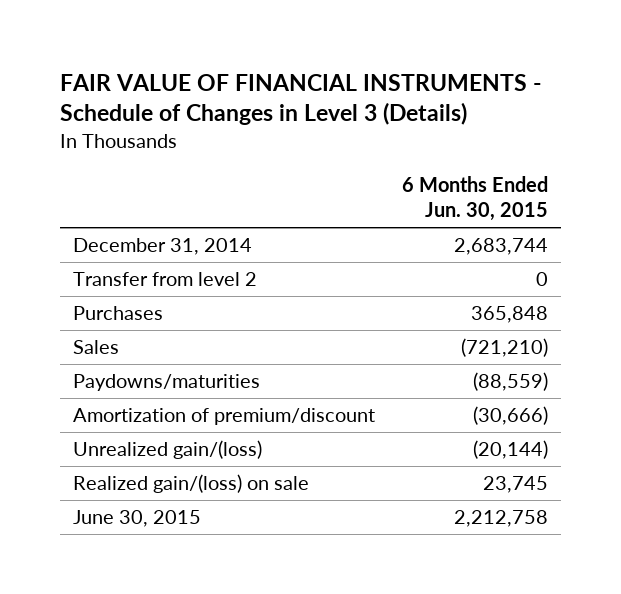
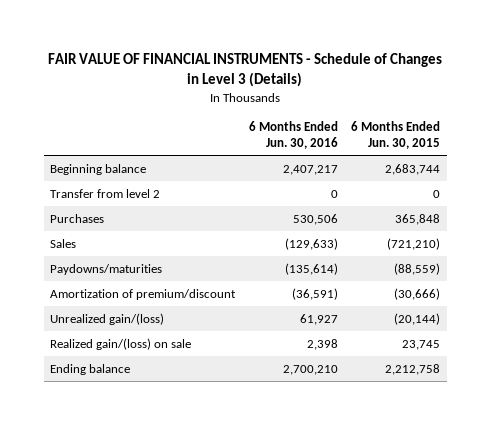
none -> [248,121,338,150] 6 Months Ended Jun. 30, 2016
[73,238,253,256] December 31, 2014 -> [50,163,147,175] Beginning balance
[73,510,202,528] June 30, 2015 -> [50,363,131,375] Ending balance

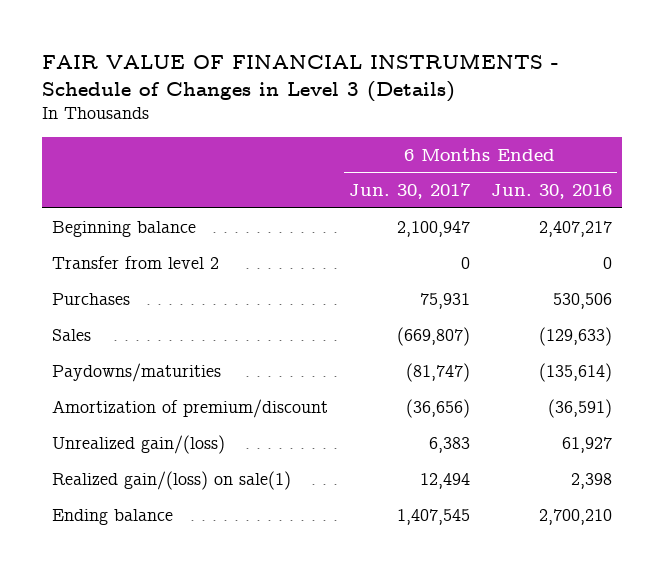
[351,121,441,150] 6 Months Ended Jun. 30, 2015 -> none
none -> [348,183,471,200] Jun. 30, 2017
[50,337,192,350] Realized gain/(loss) on sale -> [51,470,291,490] Realized gain/(loss) on sale(1)

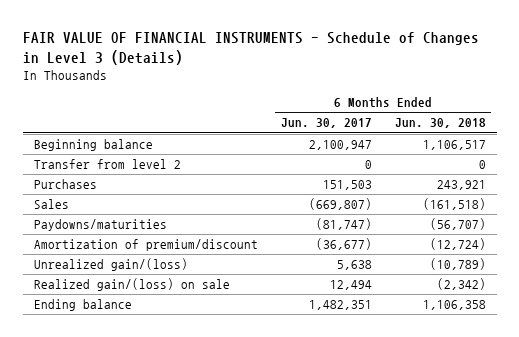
[490,184,612,200] Jun. 30, 2016 -> none
none -> [394,118,486,129] Jun. 30, 2018
[419,292,470,309] 75,931 -> [322,180,372,191] 151,503
[405,398,470,418] (36,656) -> [315,238,372,251] (36,677)
[428,436,470,453] 6,383 -> [336,260,372,271] 5,638
[51,470,291,490] Realized gain/(loss) on sale(1) -> [33,278,230,292] Realized gain/(loss) on sale
[396,508,470,525] 1,407,545 -> [308,300,372,311] 1,482,351

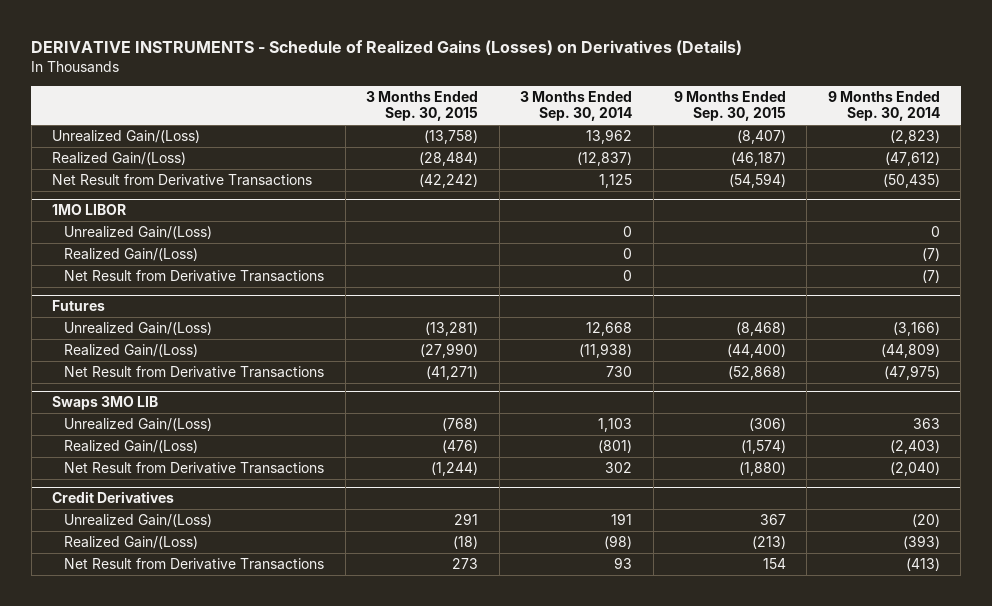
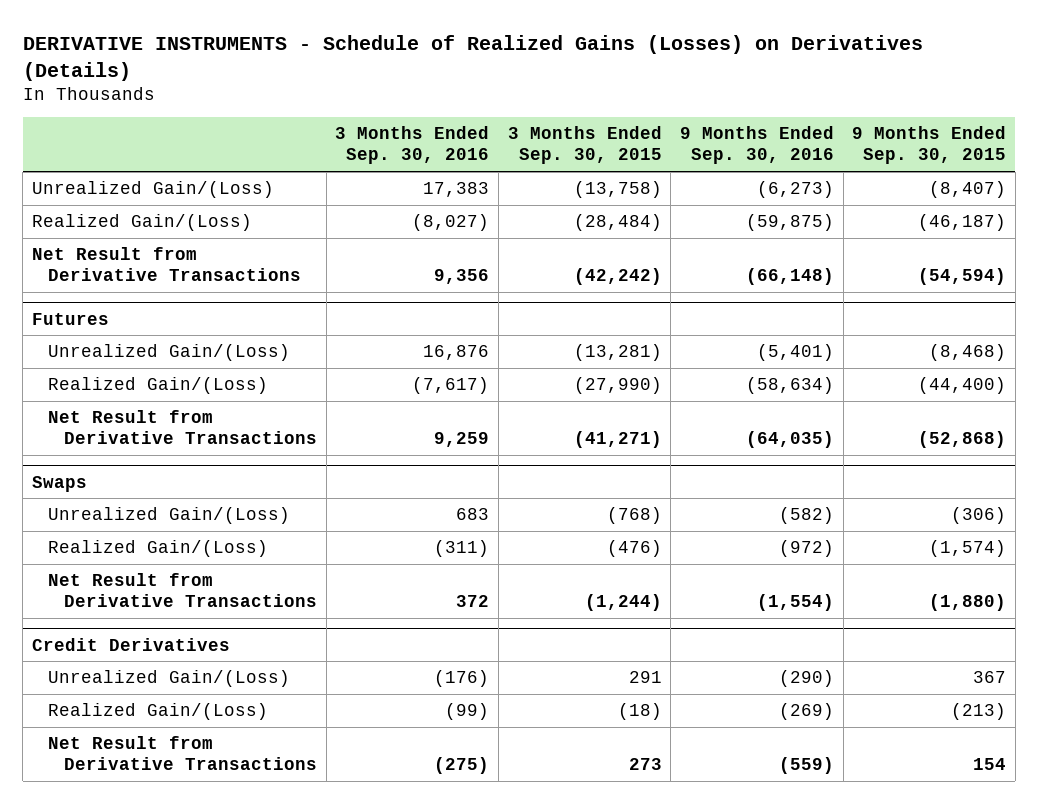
[520,90,633,122] 3 Months Ended Sep. 30, 2014 -> none
[827,90,940,122] 9 Months Ended Sep. 30, 2014 -> none
none -> [335,126,490,165] 3 Months Ended Sep. 30, 2016
none -> [679,126,834,165] 9 Months Ended Sep. 30, 2016
[51,204,126,216] 1MO LIBOR -> none
[64,226,213,240] Unrealized Gain/(Loss) -> none
[64,248,199,262] Realized Gain/(Loss) -> none
[64,270,325,283] Net Result from Derivative Transactions -> none
[51,396,158,411] Swaps 3MO LIB -> [31,475,87,492] Swaps

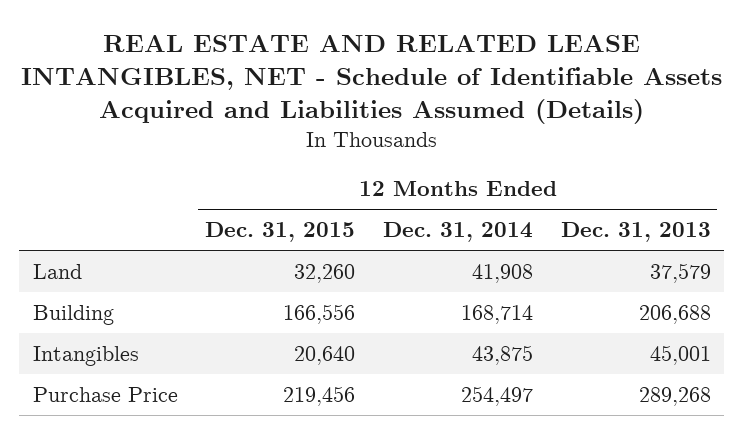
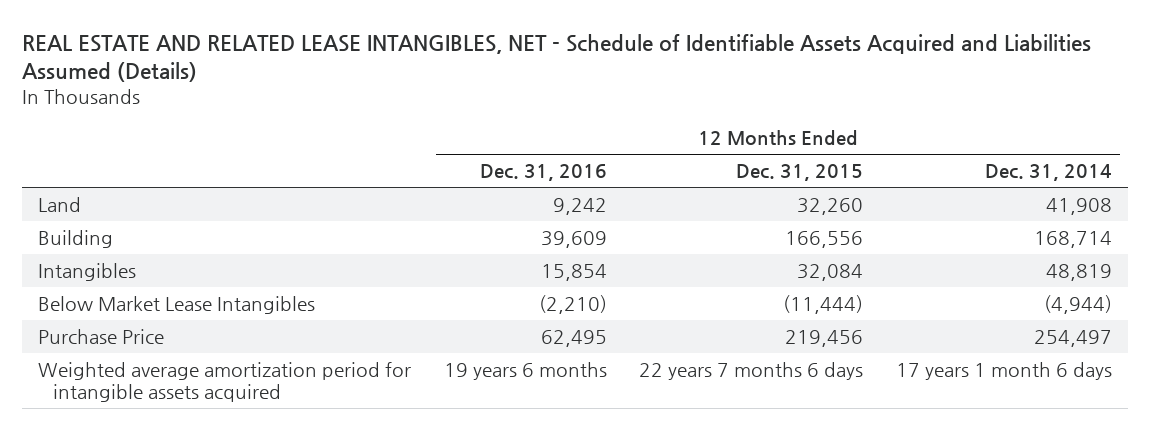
[560,222,711,243] Dec. 31, 2013 -> none
none -> [479,164,607,182] Dec. 31, 2016
[294,345,356,365] 20,640 -> [797,263,864,281] 32,084
[471,344,533,365] 43,875 -> [1046,263,1113,281] 48,819
none -> [37,295,315,314] Below Market Lease Intangibles
none -> [37,361,411,403] Weighted average amortization period for intangible assets acquired

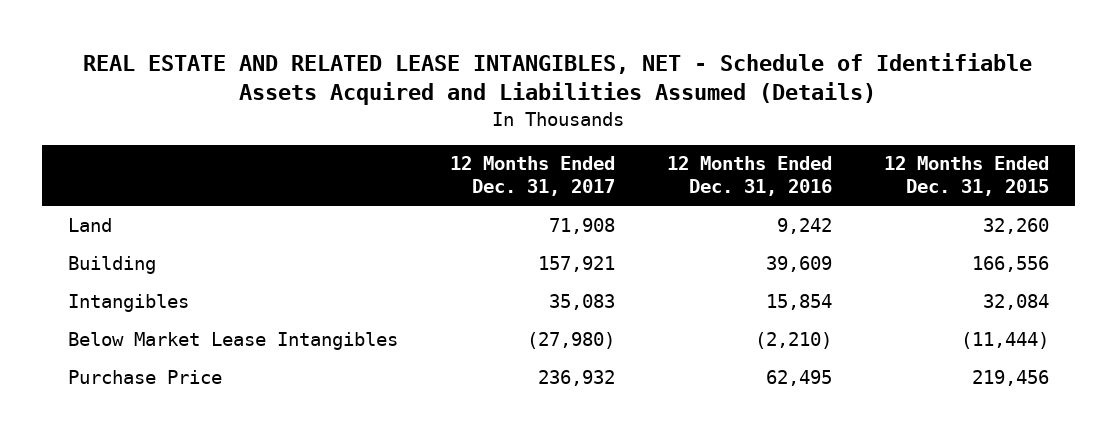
[985,164,1113,182] Dec. 31, 2014 -> none
none -> [449,156,615,197] 12 Months Ended Dec. 31, 2017
[37,361,411,403] Weighted average amortization period for intangible assets acquired -> none

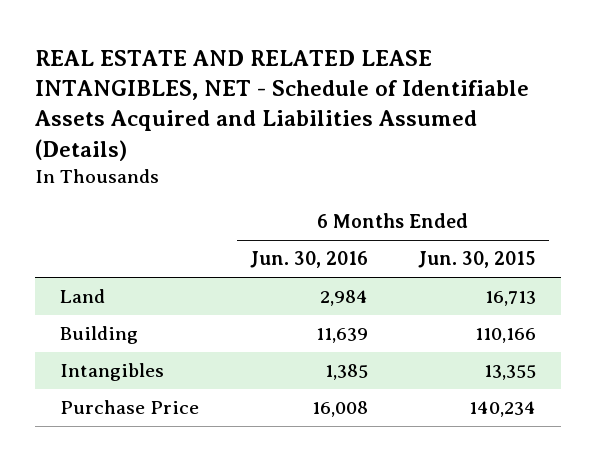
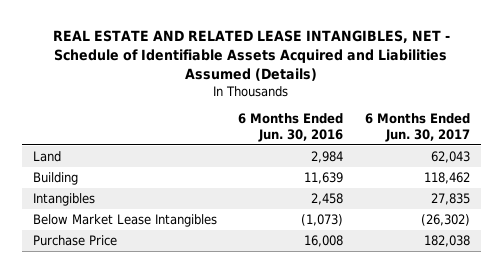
[417,251,536,269] Jun. 30, 2015 -> none
none -> [364,113,470,142] 6 Months Ended Jun. 30, 2017
[324,364,368,381] 1,385 -> [311,193,344,206] 2,458
none -> [32,214,217,228] Below Market Lease Intangibles

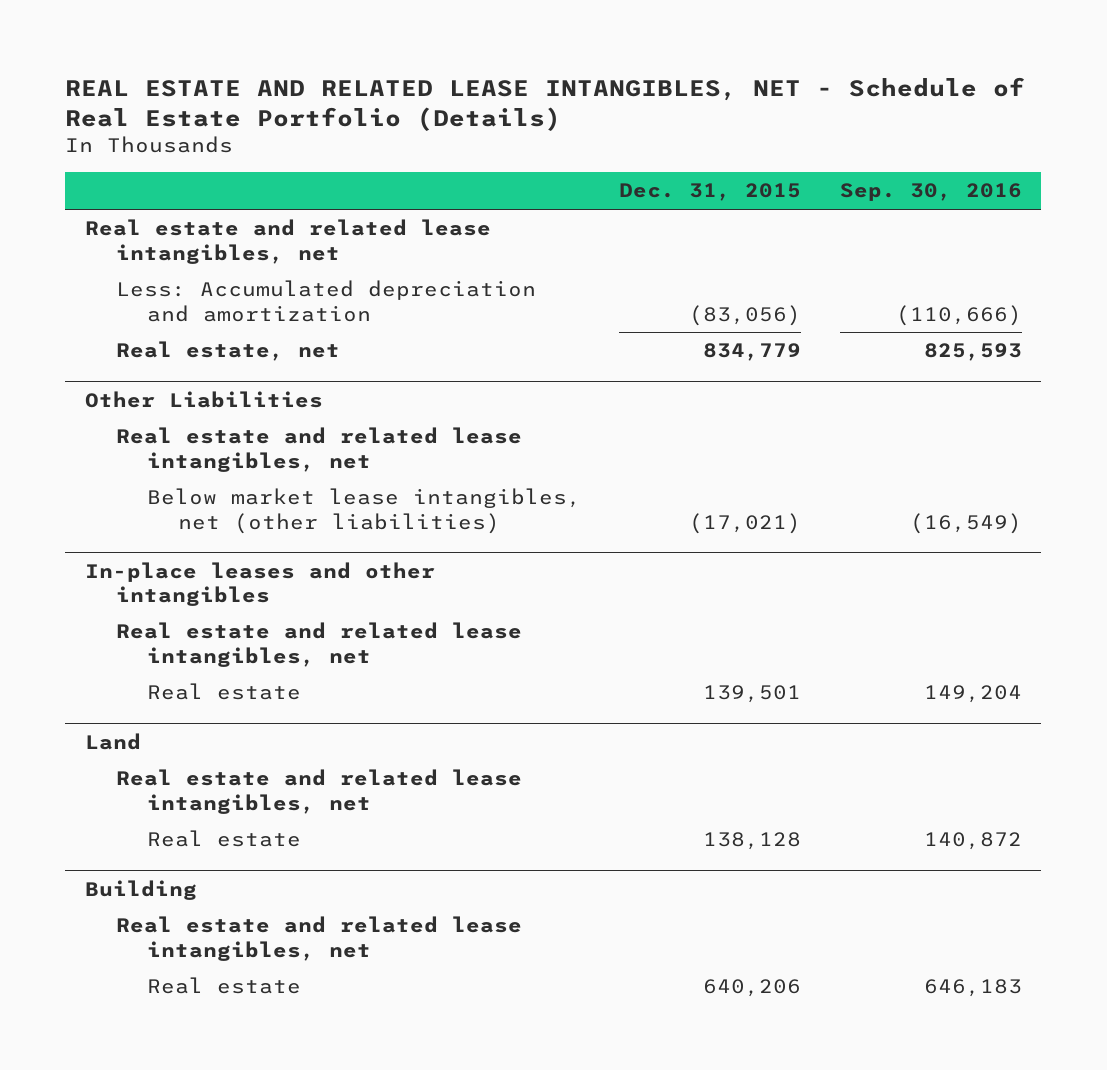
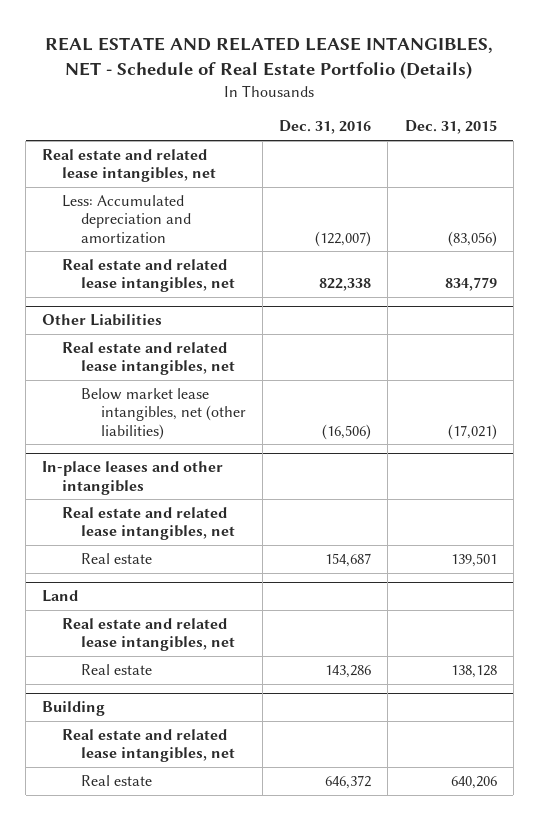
[839,183,1022,202] Sep. 30, 2016 -> none
none -> [279,120,372,135] Dec. 31, 2016
[115,341,340,362] Real estate, net -> [61,258,236,293] Real estate and related lease intangibles, net

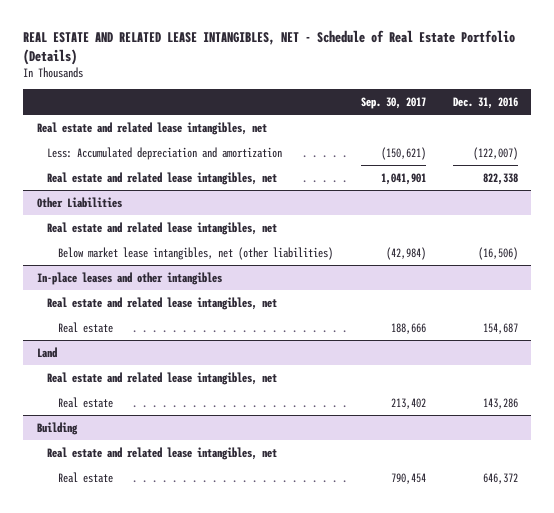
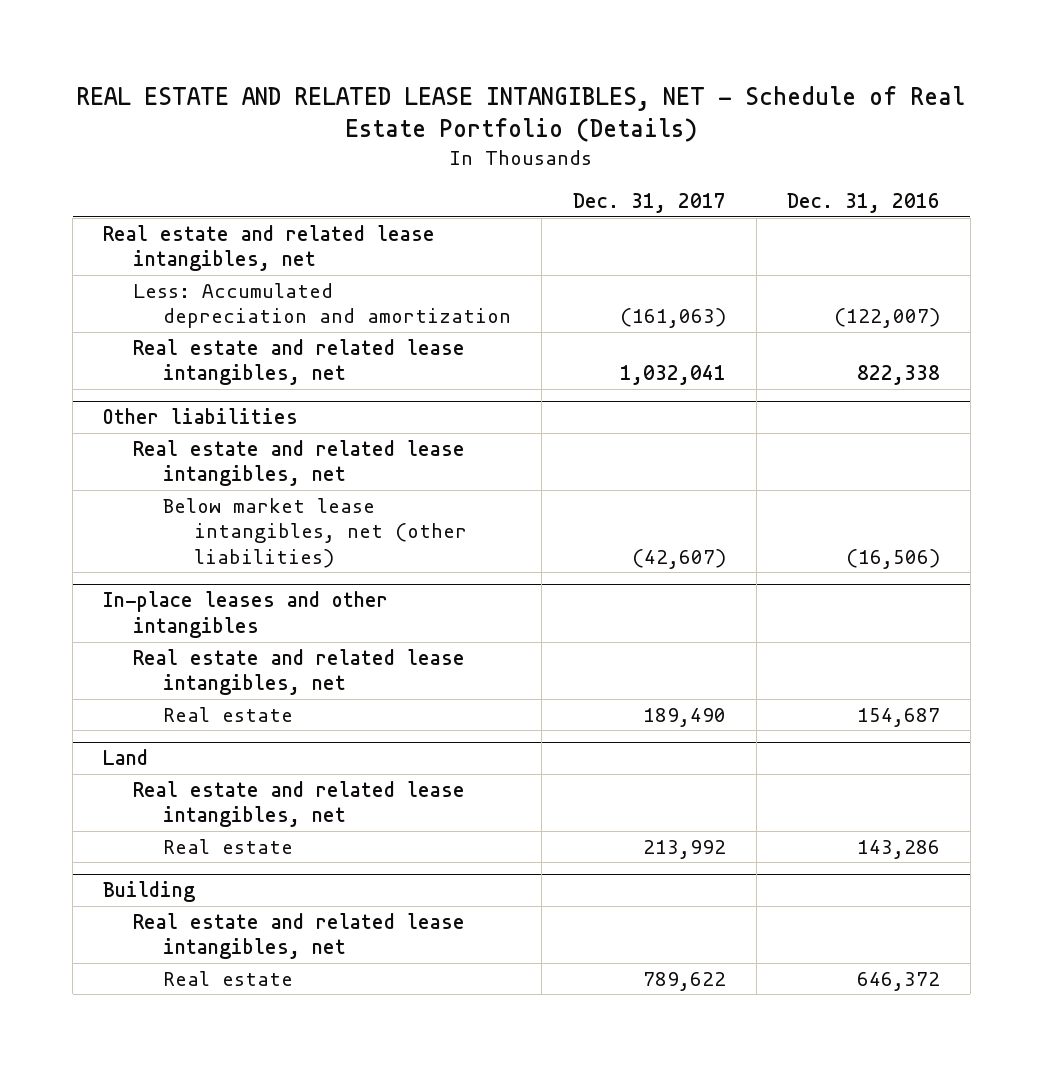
[360,96,426,109] Sep. 30, 2017 -> none
none -> [572,193,726,214] Dec. 31, 2017
[36,196,122,208] Other Liabilities -> [103,408,299,425] Other liabilities

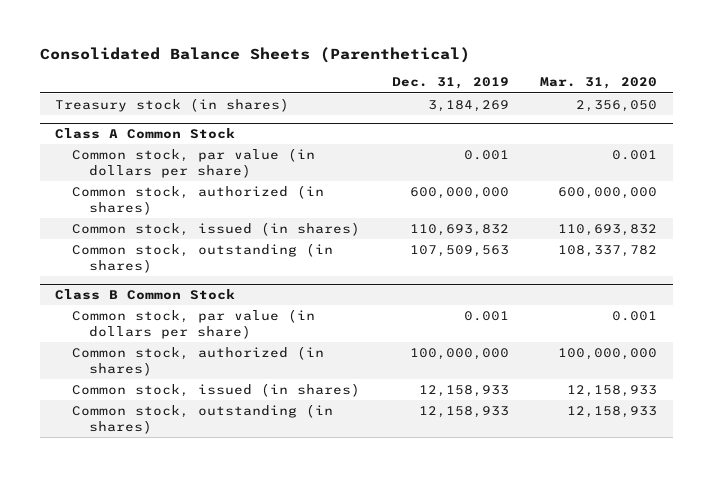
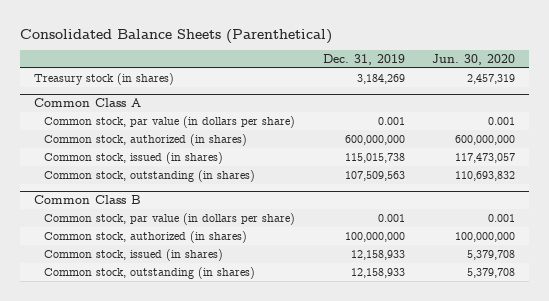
[540,77,658,90] Mar. 31, 2020 -> none
none -> [431,54,515,66] Jun. 30, 2020
[55,128,236,140] Class A Common Stock -> [34,98,142,108] Common Class A
[409,224,509,237] 110,693,832 -> [344,152,405,163] 115,015,738
[55,289,236,301] Class B Common Stock -> [34,195,142,205] Common Class B

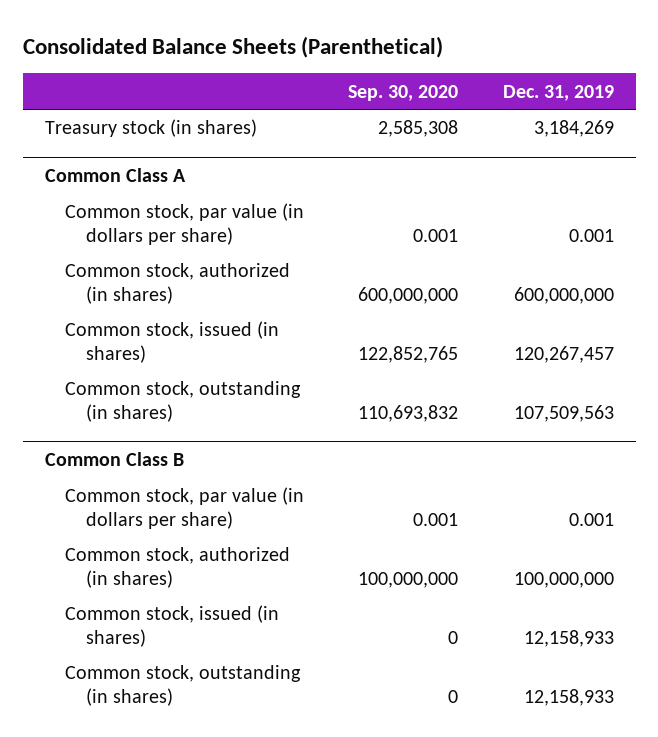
[431,54,515,66] Jun. 30, 2020 -> none
none -> [348,84,459,101] Sep. 30, 2020
[344,152,405,163] 115,015,738 -> [513,345,614,363] 120,267,457

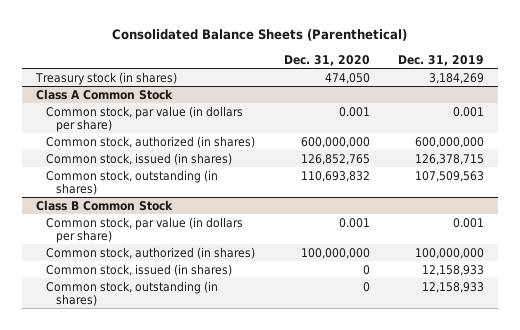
[348,84,459,101] Sep. 30, 2020 -> none
none -> [283,54,370,66] Dec. 31, 2020
[44,168,186,183] Common Class A -> [35,88,173,100] Class A Common Stock
[513,345,614,363] 120,267,457 -> [415,153,485,165] 126,378,715
[44,452,184,467] Common Class B -> [35,199,173,211] Class B Common Stock

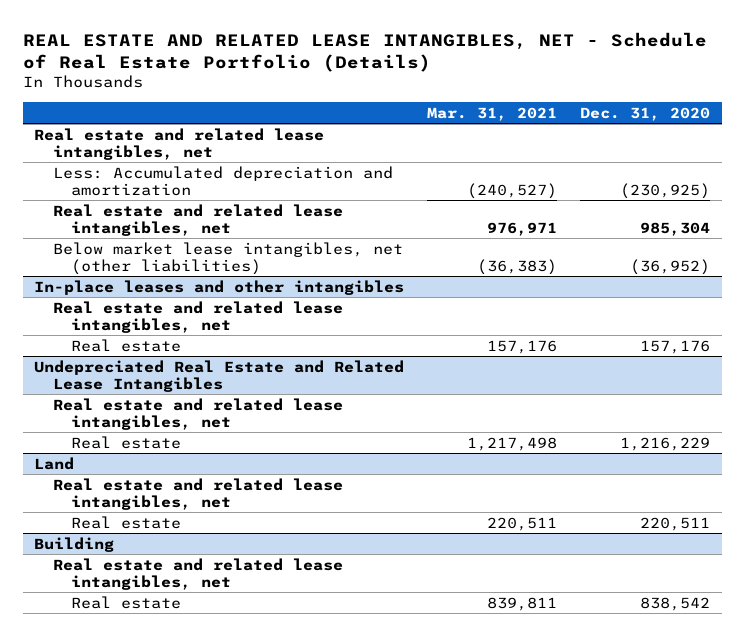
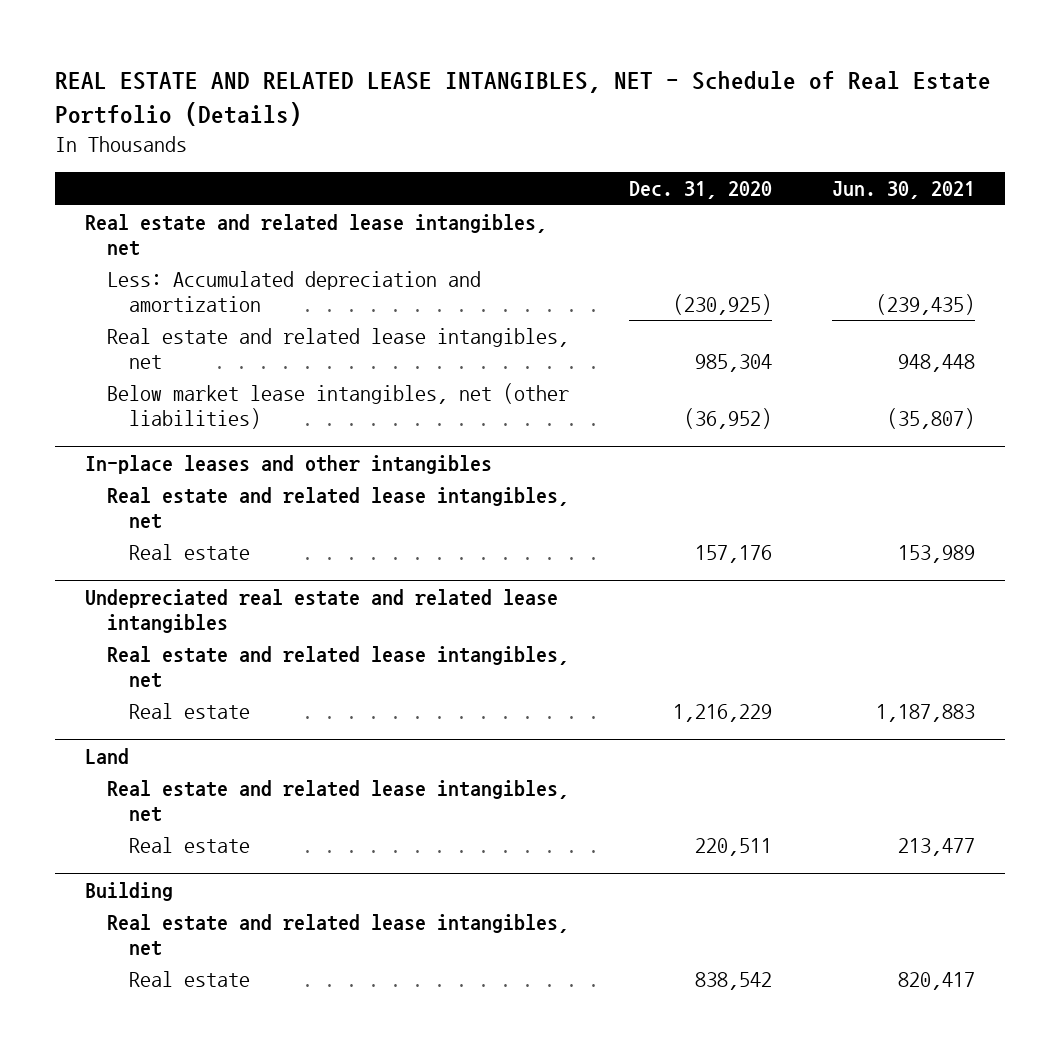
[427,106,558,121] Mar. 31, 2021 -> none
none -> [832,181,976,200] Jun. 30, 2021
[34,359,405,392] Undepreciated Real Estate and Related Lease Intangibles -> [84,588,558,633] Undepreciated real estate and related lease intangibles

